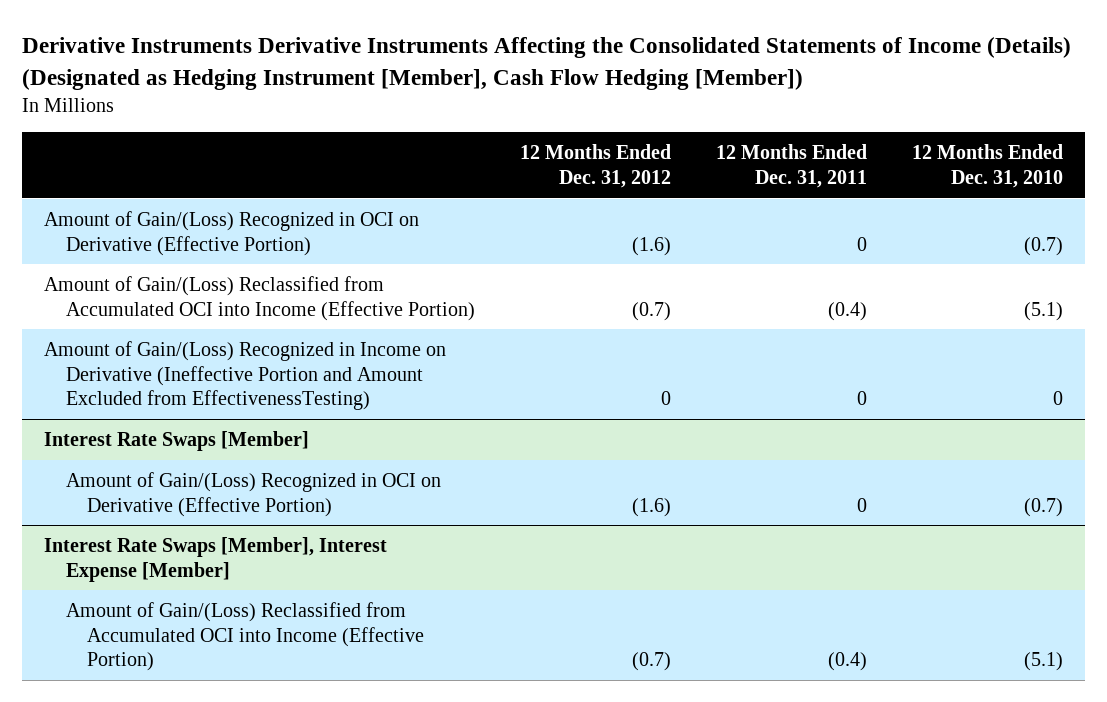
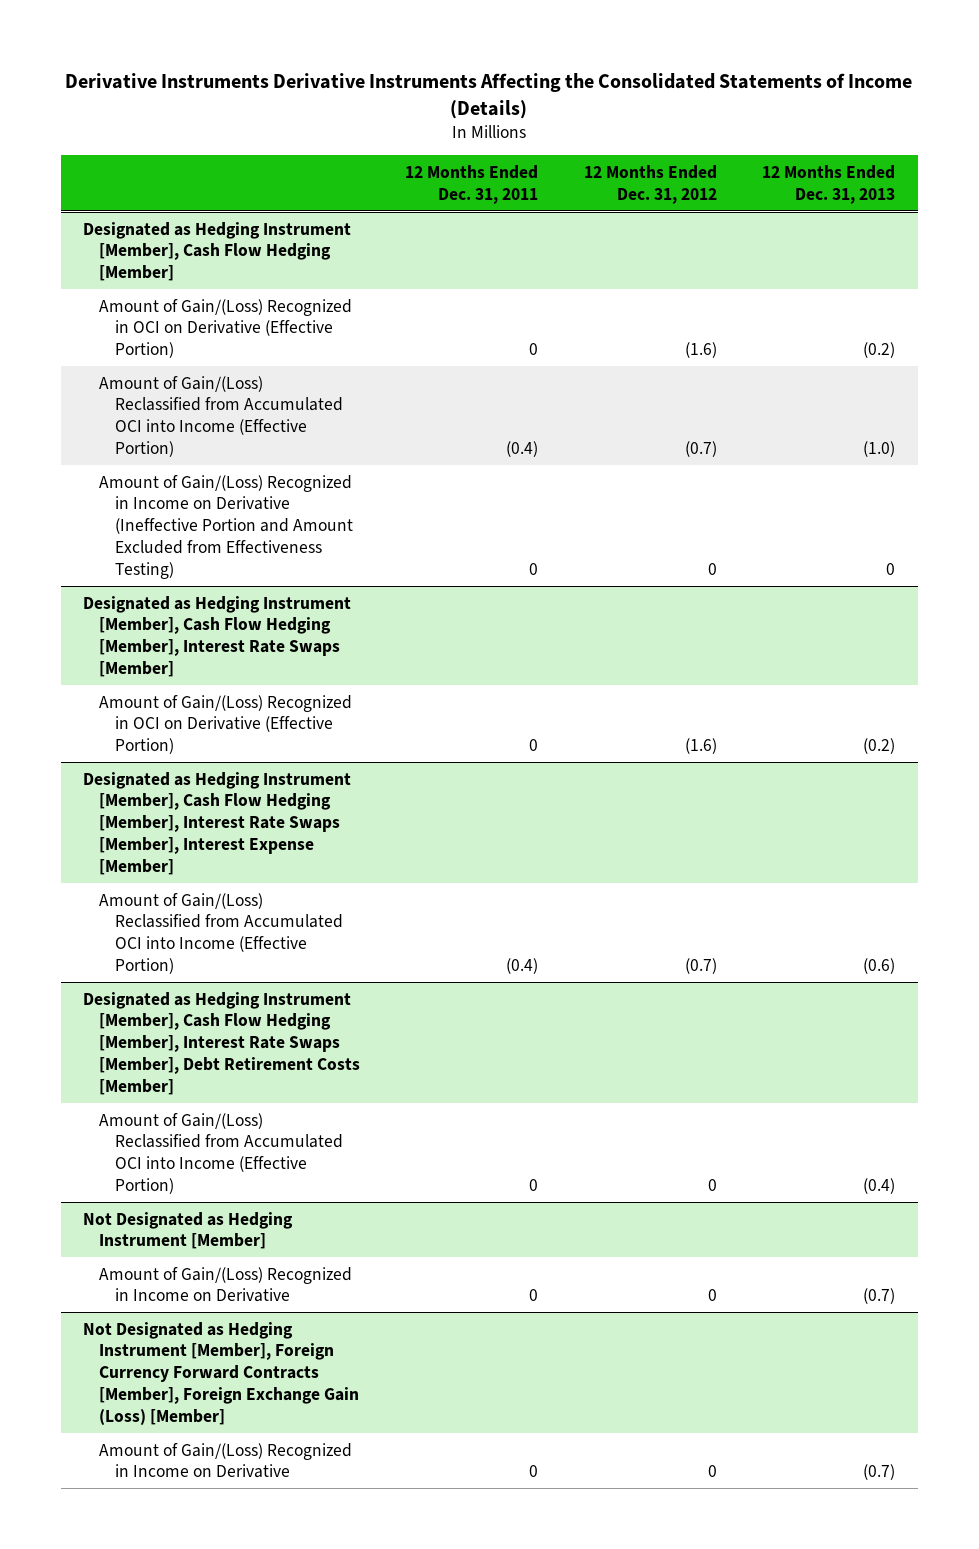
[21,37,1071,90] Derivative Instruments Derivative Instruments Affecting the Consolidated Statements of Income (Details) (Designated as Hedging Instrument [Member], Cash Flow Hedging [Member]) -> [65,72,913,119] Derivative Instruments Derivative Instruments Affecting the Consolidated Statements of Income (Details)
[911,144,1063,188] 12 Months Ended Dec. 31, 2010 -> none
none -> [762,165,896,204] 12 Months Ended Dec. 31, 2013
none -> [83,221,352,282] Designated as Hedging Instrument [Member], Cash Flow Hedging [Member]
[44,430,310,451] Interest Rate Swaps [Member] -> none
[44,340,447,411] Amount of Gain/(Loss) Recognized in Income on Derivative (Ineffective Portion and Amount Excluded from EffectivenessTesting) -> [99,474,353,579] Amount of Gain/(Loss) Recognized in Income on Derivative (Ineffective Portion and Amount Excluded from Effectiveness Testing)
none -> [83,595,352,677] Designated as Hedging Instrument [Member], Cash Flow Hedging [Member], Interest Rate Swaps [Member]
[44,536,388,582] Interest Rate Swaps [Member], Interest Expense [Member] -> none
none -> [83,771,352,875] Designated as Hedging Instrument [Member], Cash Flow Hedging [Member], Interest Rate Swaps [Member], Interest Expense [Member]
none -> [83,991,361,1095] Designated as Hedging Instrument [Member], Cash Flow Hedging [Member], Interest Rate Swaps [Member], Debt Retirement Costs [Member]
none -> [99,1112,343,1194] Amount of Gain/(Loss) Reclassified from Accumulated OCI into Income (Effective Portion)
none -> [83,1211,294,1250] Not Designated as Hedging Instrument [Member]
none -> [99,1266,353,1303] Amount of Gain/(Loss) Recognized in Income on Derivative
none -> [83,1321,360,1425] Not Designated as Hedging Instrument [Member], Foreign Currency Forward Contracts [Member], Foreign Exchange Gain (Loss) [Member]
none -> [99,1442,353,1479] Amount of Gain/(Loss) Recognized in Income on Derivative

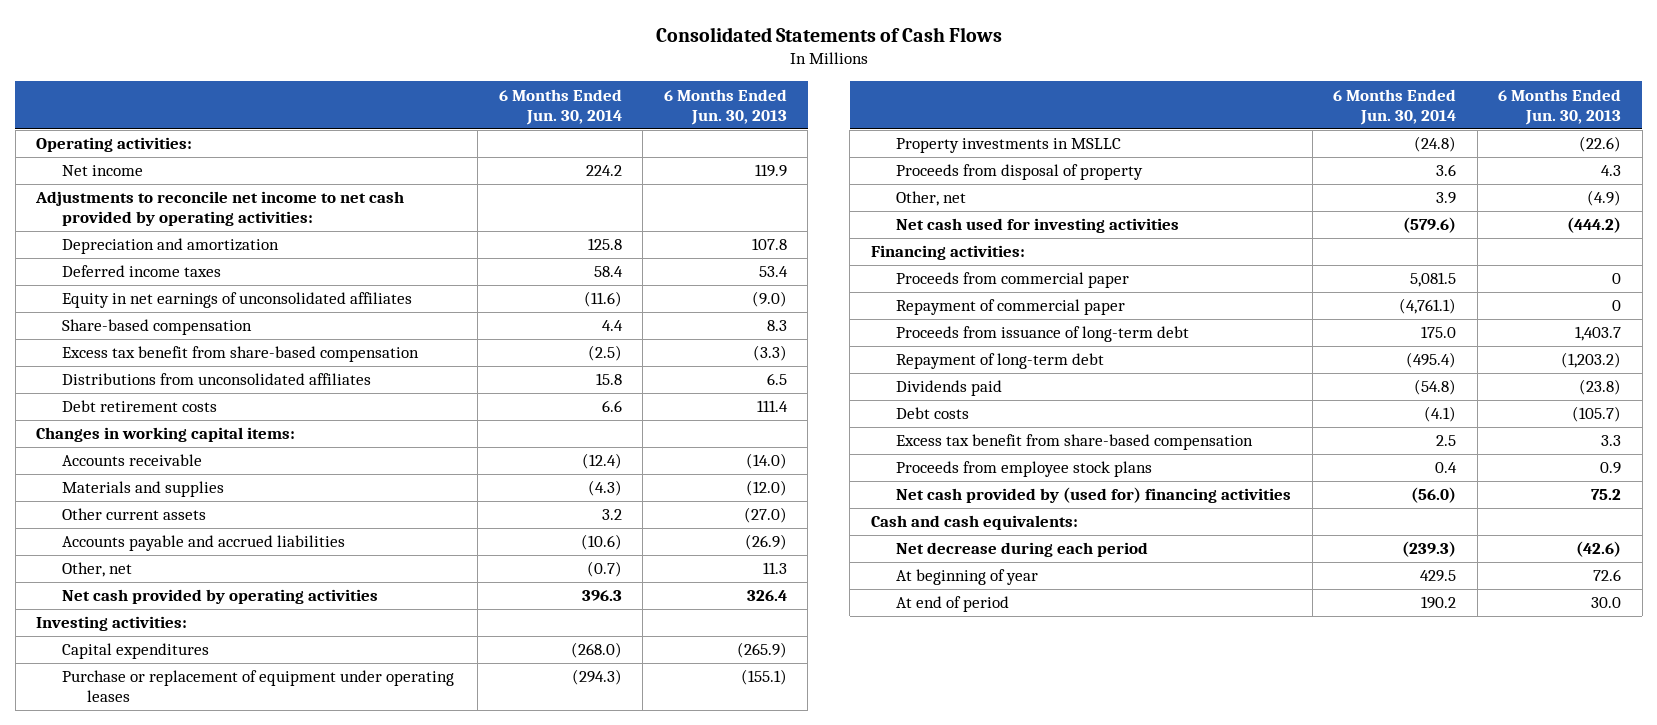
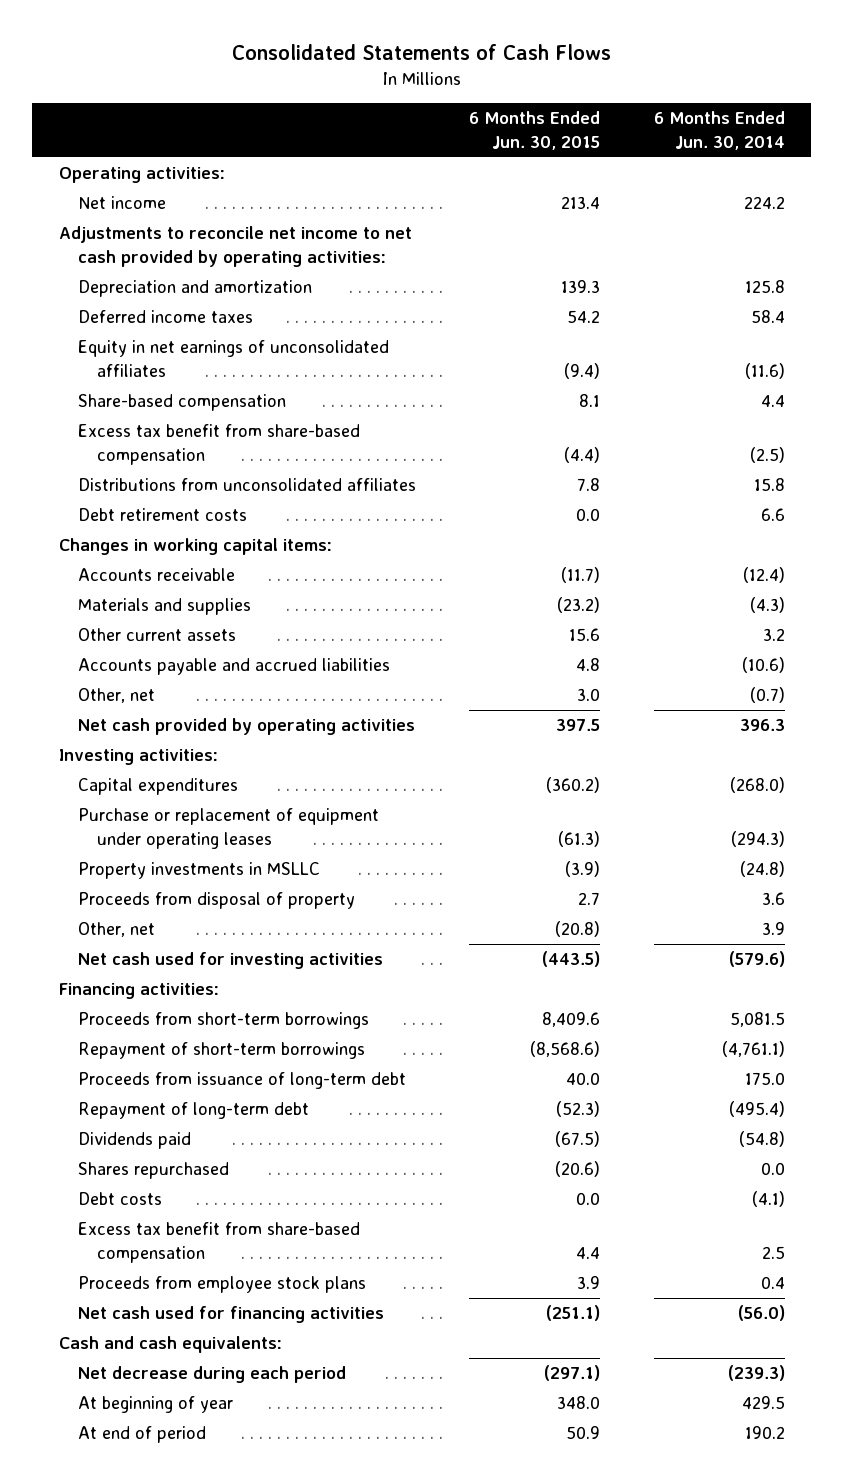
[663,88,787,125] 6 Months Ended Jun. 30, 2013 -> none
none -> [469,111,601,151] 6 Months Ended Jun. 30, 2015
[896,272,1130,289] Proceeds from commercial paper -> [78,1012,370,1030] Proceeds from short-term borrowings
[896,299,1126,316] Repayment of commercial paper -> [78,1042,366,1060] Repayment of short-term borrowings
none -> [78,1162,230,1180] Shares repurchased
[896,487,1292,504] Net cash provided by (used for) financing activities -> [78,1306,385,1324] Net cash used for financing activities

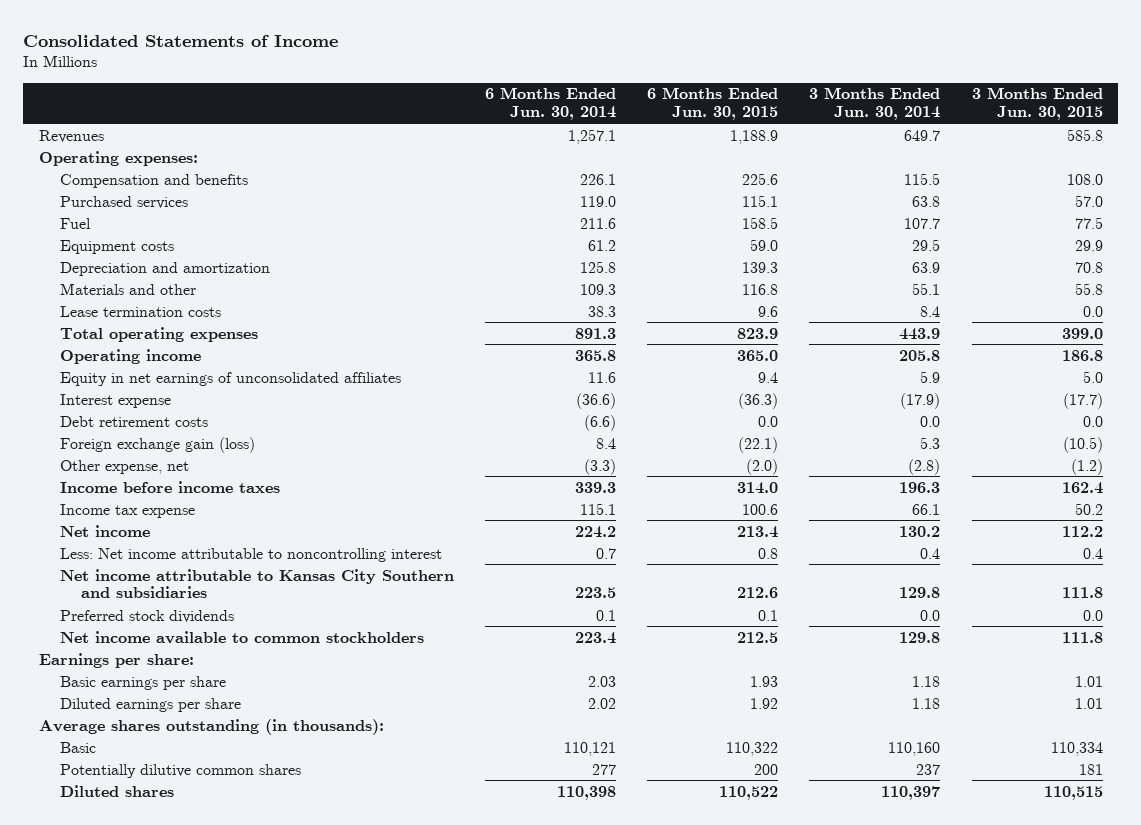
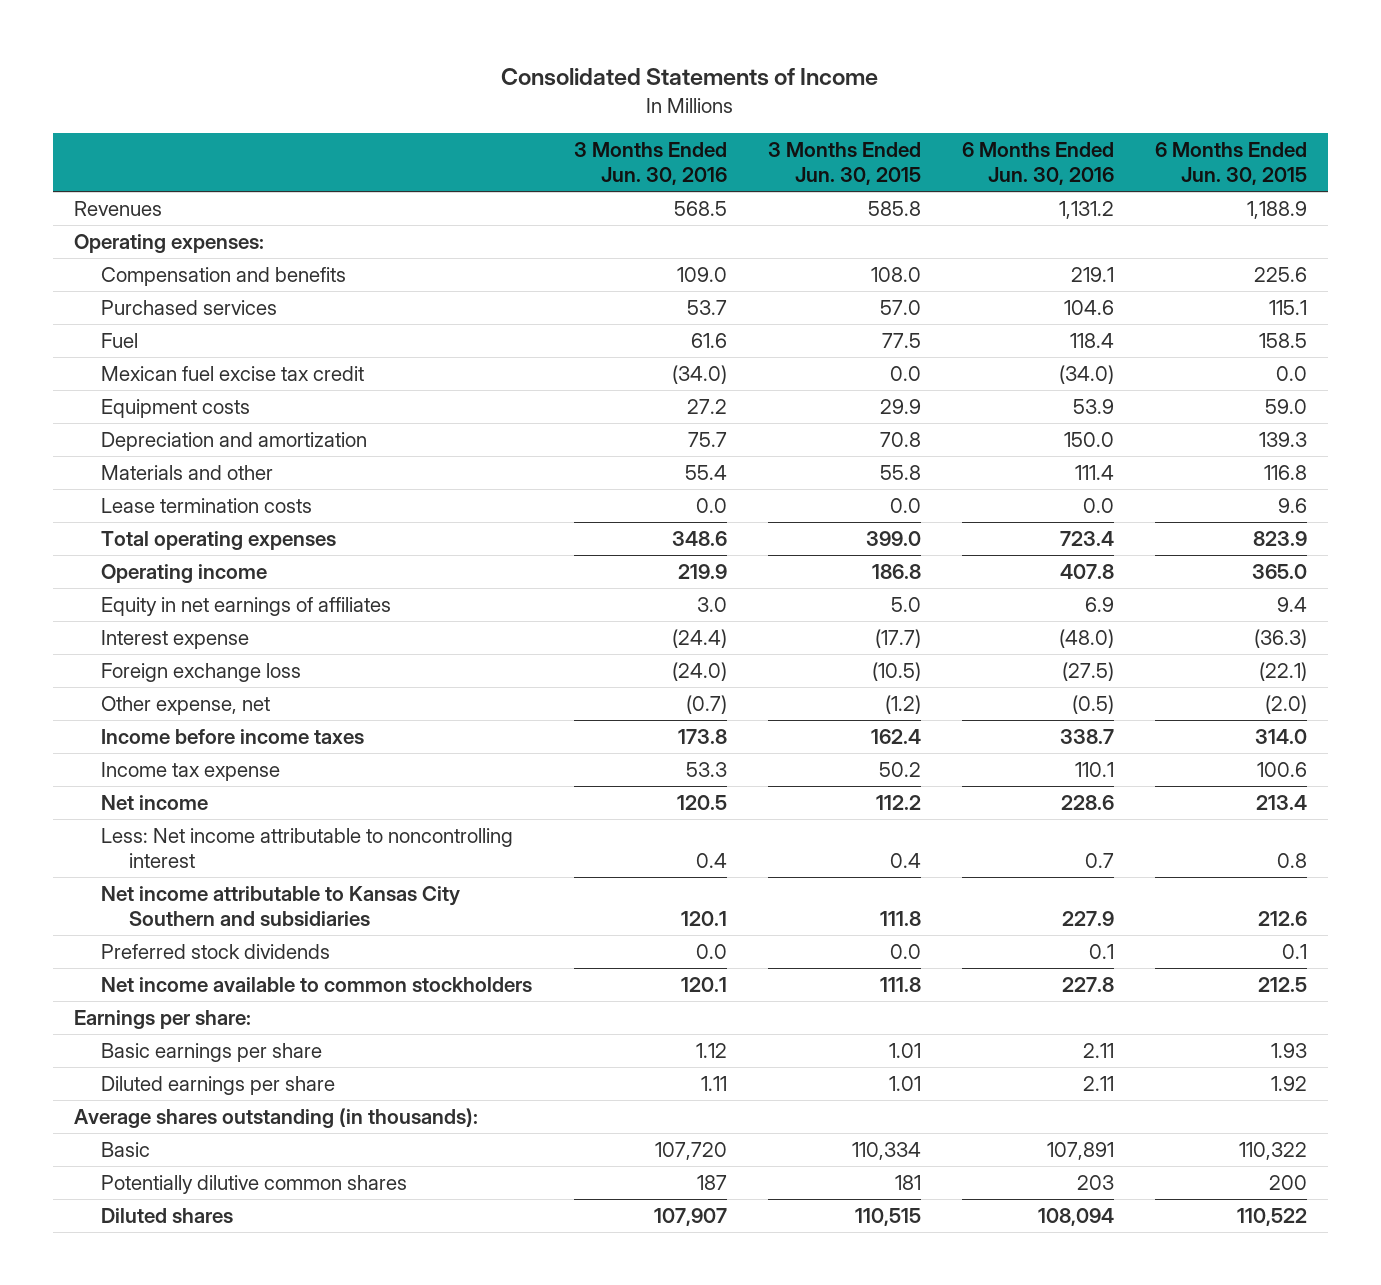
[484,87,616,121] 6 Months Ended Jun. 30, 2014 -> none
[809,87,941,121] 3 Months Ended Jun. 30, 2014 -> none
none -> [573,141,727,186] 3 Months Ended Jun. 30, 2016
none -> [961,141,1114,186] 6 Months Ended Jun. 30, 2016
none -> [101,365,365,381] Mexican fuel excise tax credit
[59,371,401,386] Equity in net earnings of unconsolidated affiliates -> [101,596,392,616] Equity in net earnings of affiliates
[59,415,208,427] Debt retirement costs -> none
[59,436,255,453] Foreign exchange gain (loss) -> [101,662,302,682] Foreign exchange loss

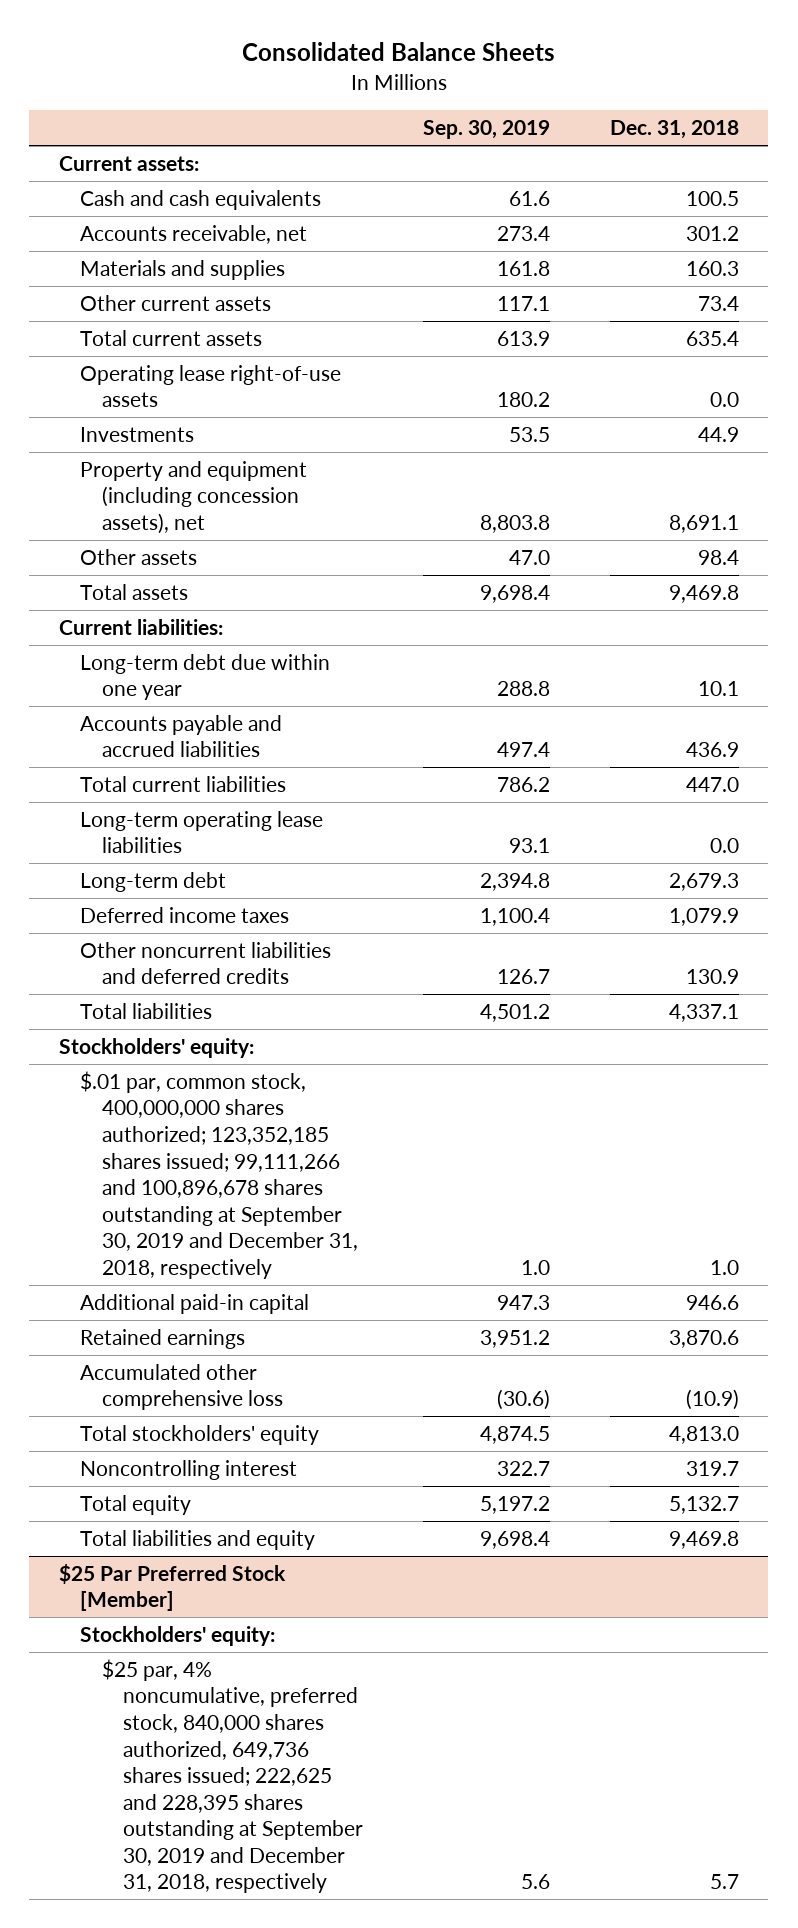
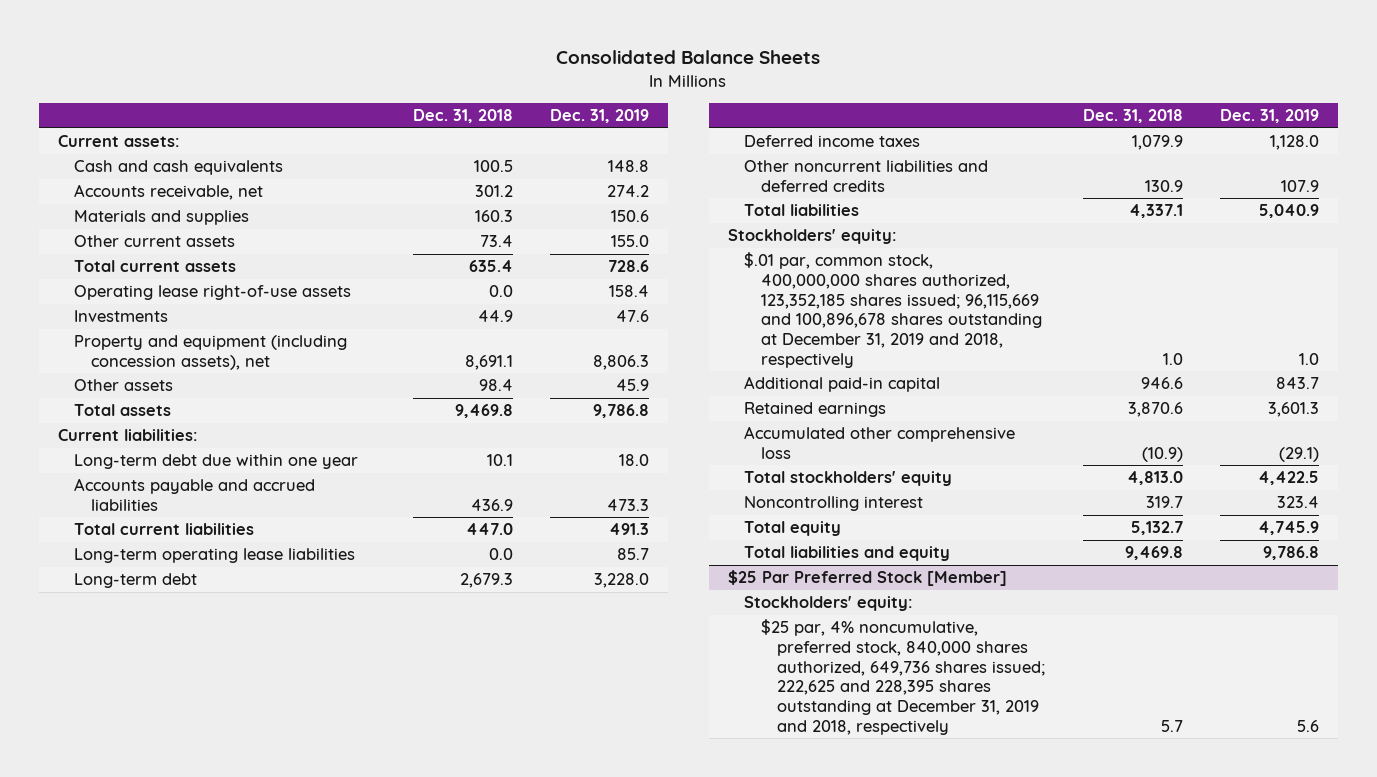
[422,120,550,140] Sep. 30, 2019 -> none
none -> [550,109,650,124] Dec. 31, 2019
[80,1070,358,1279] $.01 par, common stock, 400,000,000 shares authorized; 123,352,185 shares issued; 99,111,266 and 100,896,678 shares outstanding at September 30, 2019 and December 31, 2018, respectively -> [744,252,1042,368] $.01 par, common stock, 400,000,000 shares authorized, 123,352,185 shares issued; 96,115,669 and 100,896,678 shares outstanding at December 31, 2019 and 2018, respectively
[101,1658,363,1894] $25 par, 4% noncumulative, preferred stock, 840,000 shares authorized, 649,736 shares issued; 222,625 and 228,395 shares outstanding at September 30, 2019 and December 31, 2018, respectively -> [760,619,1046,735] $25 par, 4% noncumulative, preferred stock, 840,000 shares authorized, 649,736 shares issued; 222,625 and 228,395 shares outstanding at December 31, 2019 and 2018, respectively

